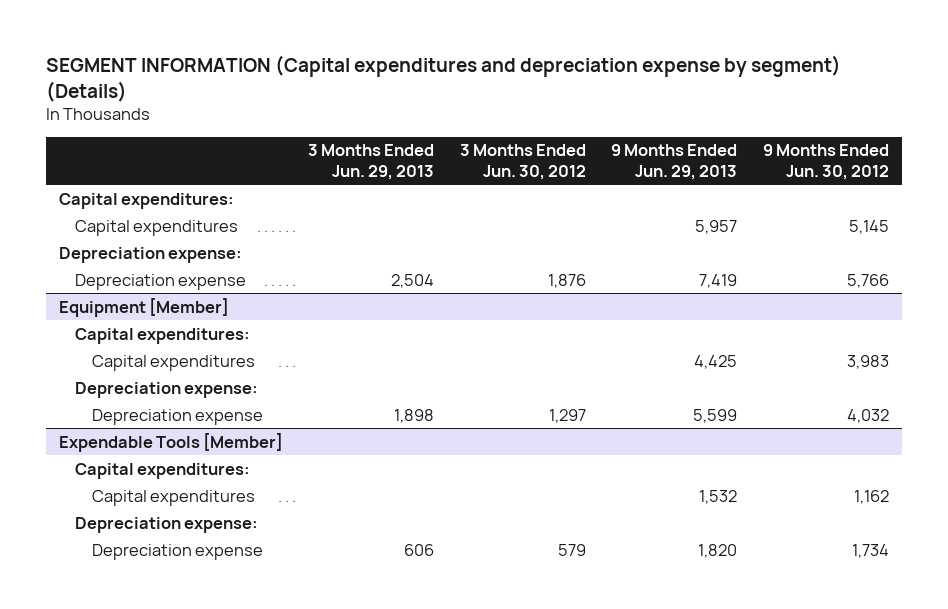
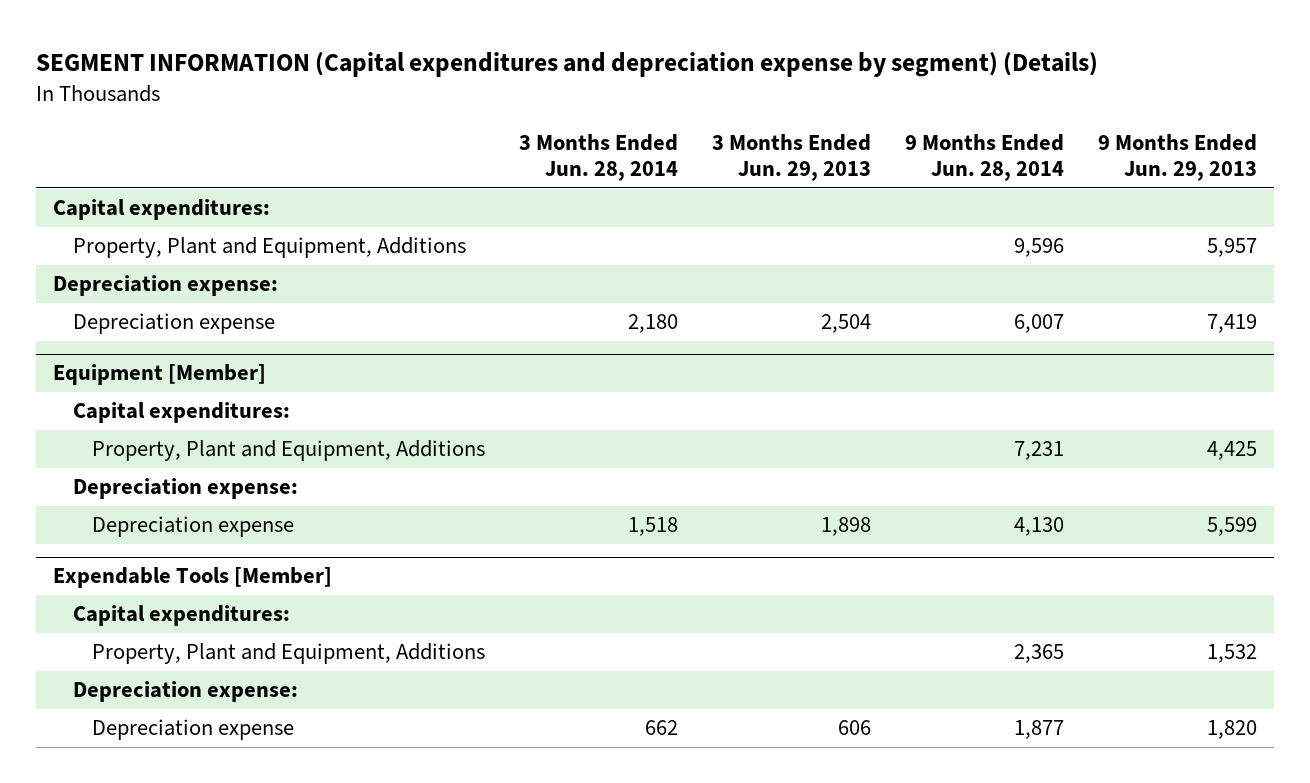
[459,144,586,180] 3 Months Ended Jun. 30, 2012 -> none
[762,144,889,180] 9 Months Ended Jun. 30, 2012 -> none
none -> [519,133,679,182] 3 Months Ended Jun. 28, 2014
none -> [904,133,1064,182] 9 Months Ended Jun. 28, 2014
[75,219,239,236] Capital expenditures -> [72,237,466,259] Property, Plant and Equipment, Additions
[92,354,256,371] Capital expenditures -> [92,440,486,462] Property, Plant and Equipment, Additions
[92,489,256,506] Capital expenditures -> [92,643,486,665] Property, Plant and Equipment, Additions

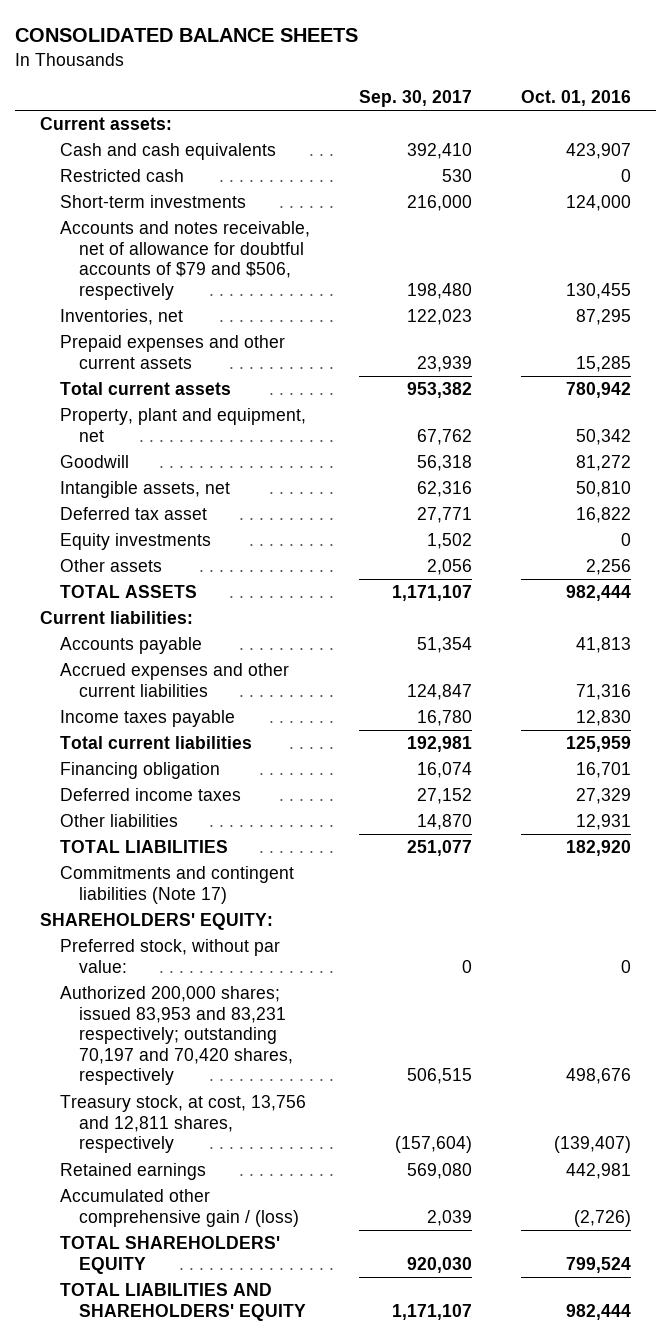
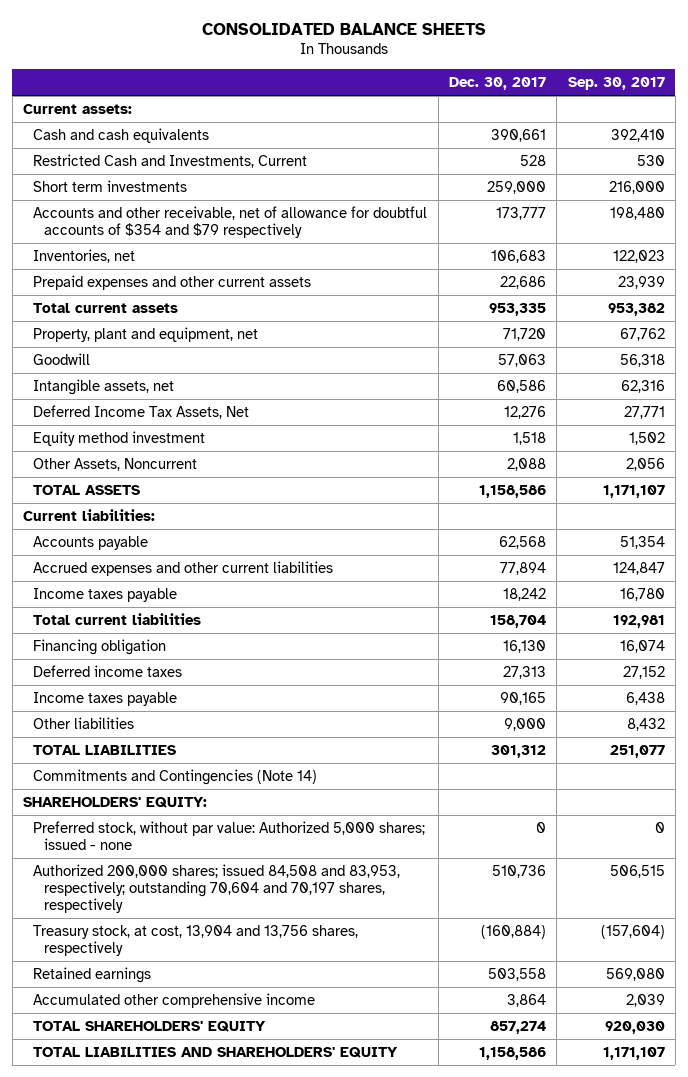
[521,89,632,106] Oct. 01, 2016 -> none
none -> [448,76,546,90] Dec. 30, 2017
[59,169,184,183] Restricted cash -> [33,154,308,169] Restricted Cash and Investments, Current
[59,195,246,209] Short-term investments -> [33,180,188,193] Short term investments
[59,221,310,300] Accounts and notes receivable, net of allowance for doubtful accounts of $79 and $506, respectively -> [33,206,428,238] Accounts and other receivable, net of allowance for doubtful accounts of $354 and $79 respectively
[59,507,207,521] Deferred tax asset -> [33,405,250,420] Deferred Income Tax Assets, Net
[59,533,211,551] Equity investments -> [33,431,206,447] Equity method investment
[59,559,162,573] Other assets -> [33,458,198,472] Other Assets, Noncurrent
none -> [33,692,178,707] Income taxes payable
[416,814,472,831] 14,870 -> [626,718,665,732] 8,432
[59,866,294,904] Commitments and contingent liabilities (Note 17) -> [33,769,318,786] Commitments and Contingencies (Note 14)
[59,939,280,973] Preferred stock, without par value: -> [33,821,426,850] Preferred stock, without par value: Authorized 5,000 shares; issued - none
[59,986,294,1086] Authorized 200,000 shares; issued 83,953 and 83,231 respectively; outstanding 70,197 and 70,420 shares, respectively -> [33,864,401,913] Authorized 200,000 shares; issued 84,508 and 83,953, respectively; outstanding 70,604 and 70,197 shares, respectively
[59,1095,306,1154] Treasury stock, at cost, 13,756 and 12,811 shares, respectively -> [33,925,359,956] Treasury stock, at cost, 13,904 and 13,756 shares, respectively
[59,1189,300,1227] Accumulated other comprehensive gain / (loss) -> [33,993,316,1009] Accumulated other comprehensive income

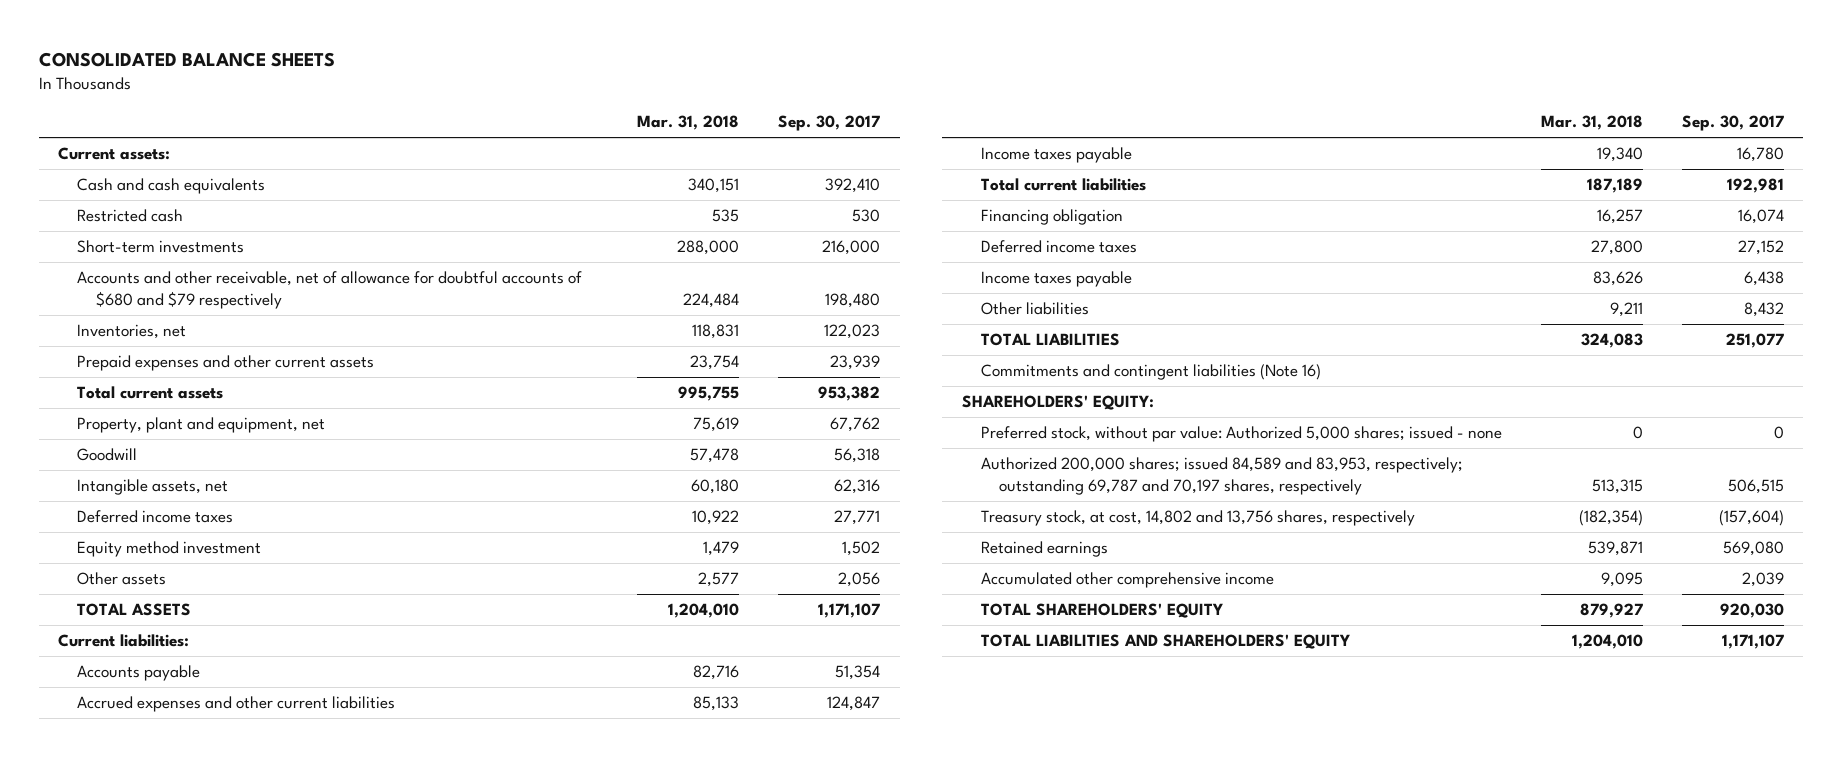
[448,76,546,90] Dec. 30, 2017 -> none
none -> [637,115,740,131] Mar. 31, 2018
[33,154,308,169] Restricted Cash and Investments, Current -> [77,209,184,223] Restricted cash
[33,180,188,193] Short term investments -> [77,240,245,254] Short-term investments
[33,206,428,238] Accounts and other receivable, net of allowance for doubtful accounts of $354 and $79 respectively -> [77,271,583,309] Accounts and other receivable, net of allowance for doubtful accounts of $680 and $79 respectively
[33,405,250,420] Deferred Income Tax Assets, Net -> [77,510,234,524] Deferred income taxes
[33,458,198,472] Other Assets, Noncurrent -> [77,572,167,586] Other assets
[33,769,318,786] Commitments and Contingencies (Note 14) -> [980,364,1321,381] Commitments and contingent liabilities (Note 16)
[33,864,401,913] Authorized 200,000 shares; issued 84,508 and 83,953, respectively; outstanding 70,604 and 70,197 shares, respectively -> [980,457,1463,495] Authorized 200,000 shares; issued 84,589 and 83,953, respectively; outstanding 69,787 and 70,197 shares, respectively
[33,925,359,956] Treasury stock, at cost, 13,904 and 13,756 shares, respectively -> [980,510,1415,527] Treasury stock, at cost, 14,802 and 13,756 shares, respectively

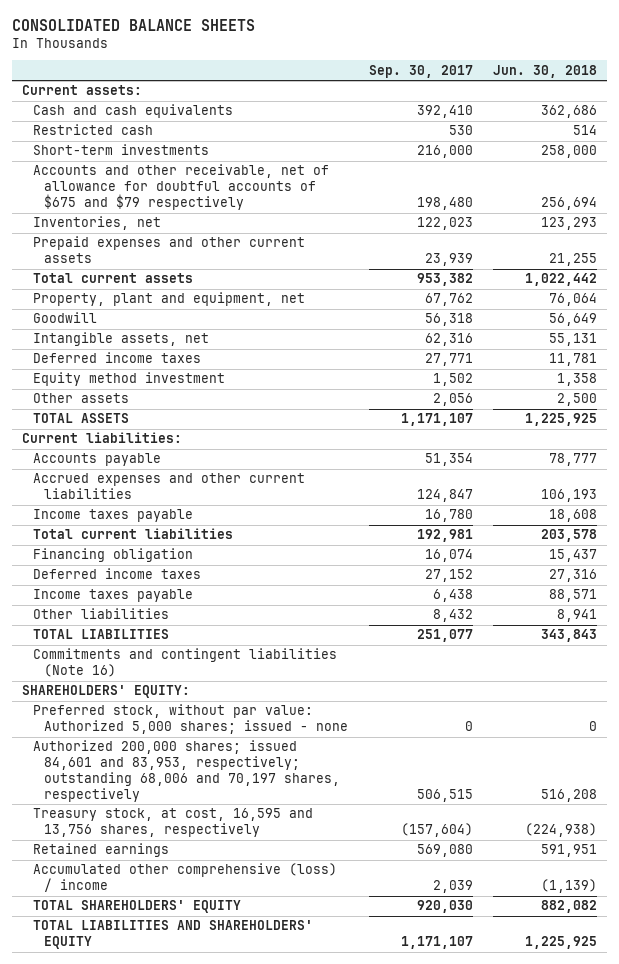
[637,115,740,131] Mar. 31, 2018 -> none
none -> [493,64,598,78] Jun. 30, 2018
[77,271,583,309] Accounts and other receivable, net of allowance for doubtful accounts of $680 and $79 respectively -> [33,164,330,211] Accounts and other receivable, net of allowance for doubtful accounts of $675 and $79 respectively
[980,457,1463,495] Authorized 200,000 shares; issued 84,589 and 83,953, respectively; outstanding 69,787 and 70,197 shares, respectively -> [33,740,341,803] Authorized 200,000 shares; issued 84,601 and 83,953, respectively; outstanding 68,006 and 70,197 shares, respectively
[980,510,1415,527] Treasury stock, at cost, 14,802 and 13,756 shares, respectively -> [33,808,314,838] Treasury stock, at cost, 16,595 and 13,756 shares, respectively
[980,572,1274,589] Accumulated other comprehensive income -> [33,863,338,893] Accumulated other comprehensive (loss) / income

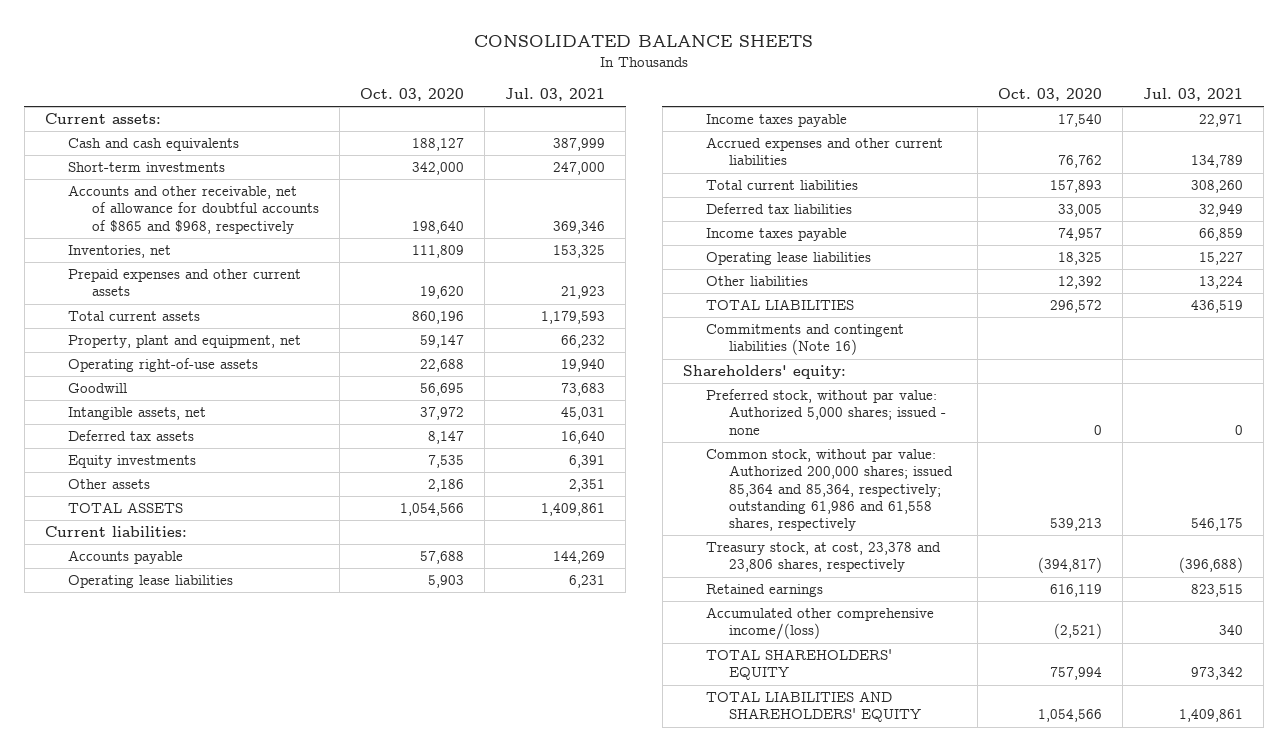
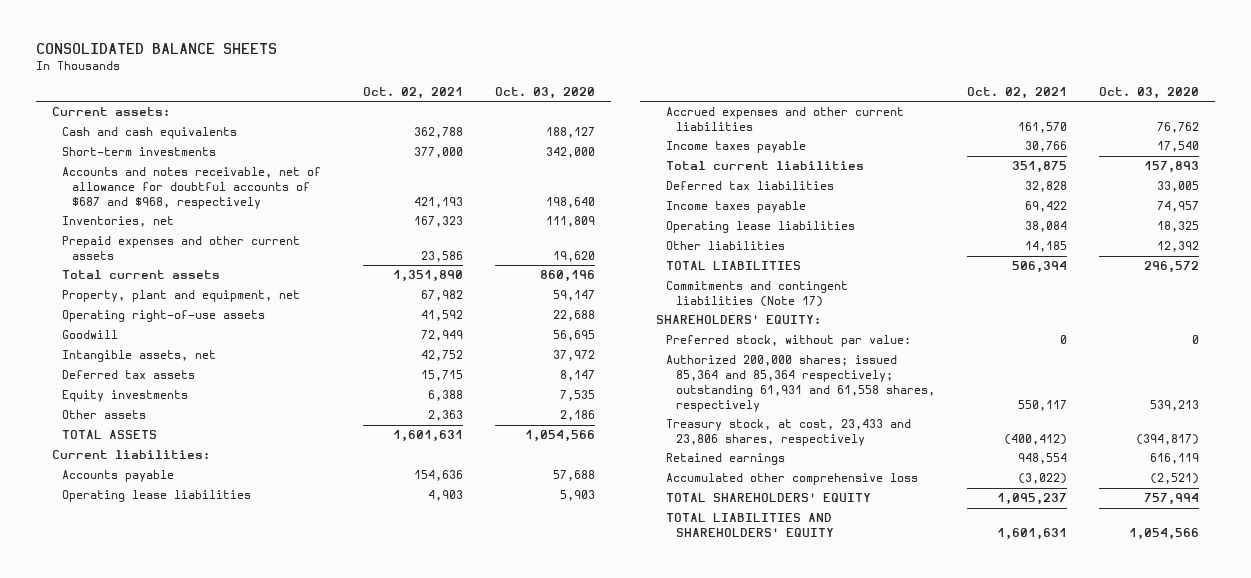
[505,87,606,101] Jul. 03, 2021 -> none
none -> [362,86,463,99] Oct. 02, 2021
[68,185,319,234] Accounts and other receivable, net of allowance for doubtful accounts of $865 and $968, respectively -> [61,167,321,209] Accounts and notes receivable, net of allowance for doubtful accounts of $687 and $968, respectively
[706,114,848,128] Income taxes payable -> [665,141,806,154] Income taxes payable
[706,324,905,356] Commitments and contingent liabilities (Note 16) -> [665,281,848,307] Commitments and contingent liabilities (Note 17)
[683,365,847,380] Shareholders' equity: -> [656,315,822,325] SHAREHOLDERS' EQUITY:
[706,389,947,435] Preferred stock, without par value: Authorized 5,000 shares; issued - none -> [665,335,911,348] Preferred stock, without par value:
[706,449,954,532] Common stock, without par value: Authorized 200,000 shares; issued 85,364 and 85,364, respectively; outstanding 61,986 and 61,558 shares, respectively -> [665,355,935,412] Authorized 200,000 shares; issued 85,364 and 85,364 respectively; outstanding 61,931 and 61,558 shares, respectively
[706,542,942,573] Treasury stock, at cost, 23,378 and 23,806 shares, respectively -> [665,419,911,446] Treasury stock, at cost, 23,433 and 23,806 shares, respectively
[706,607,935,641] Accumulated other comprehensive income/(loss) -> [665,473,918,486] Accumulated other comprehensive loss

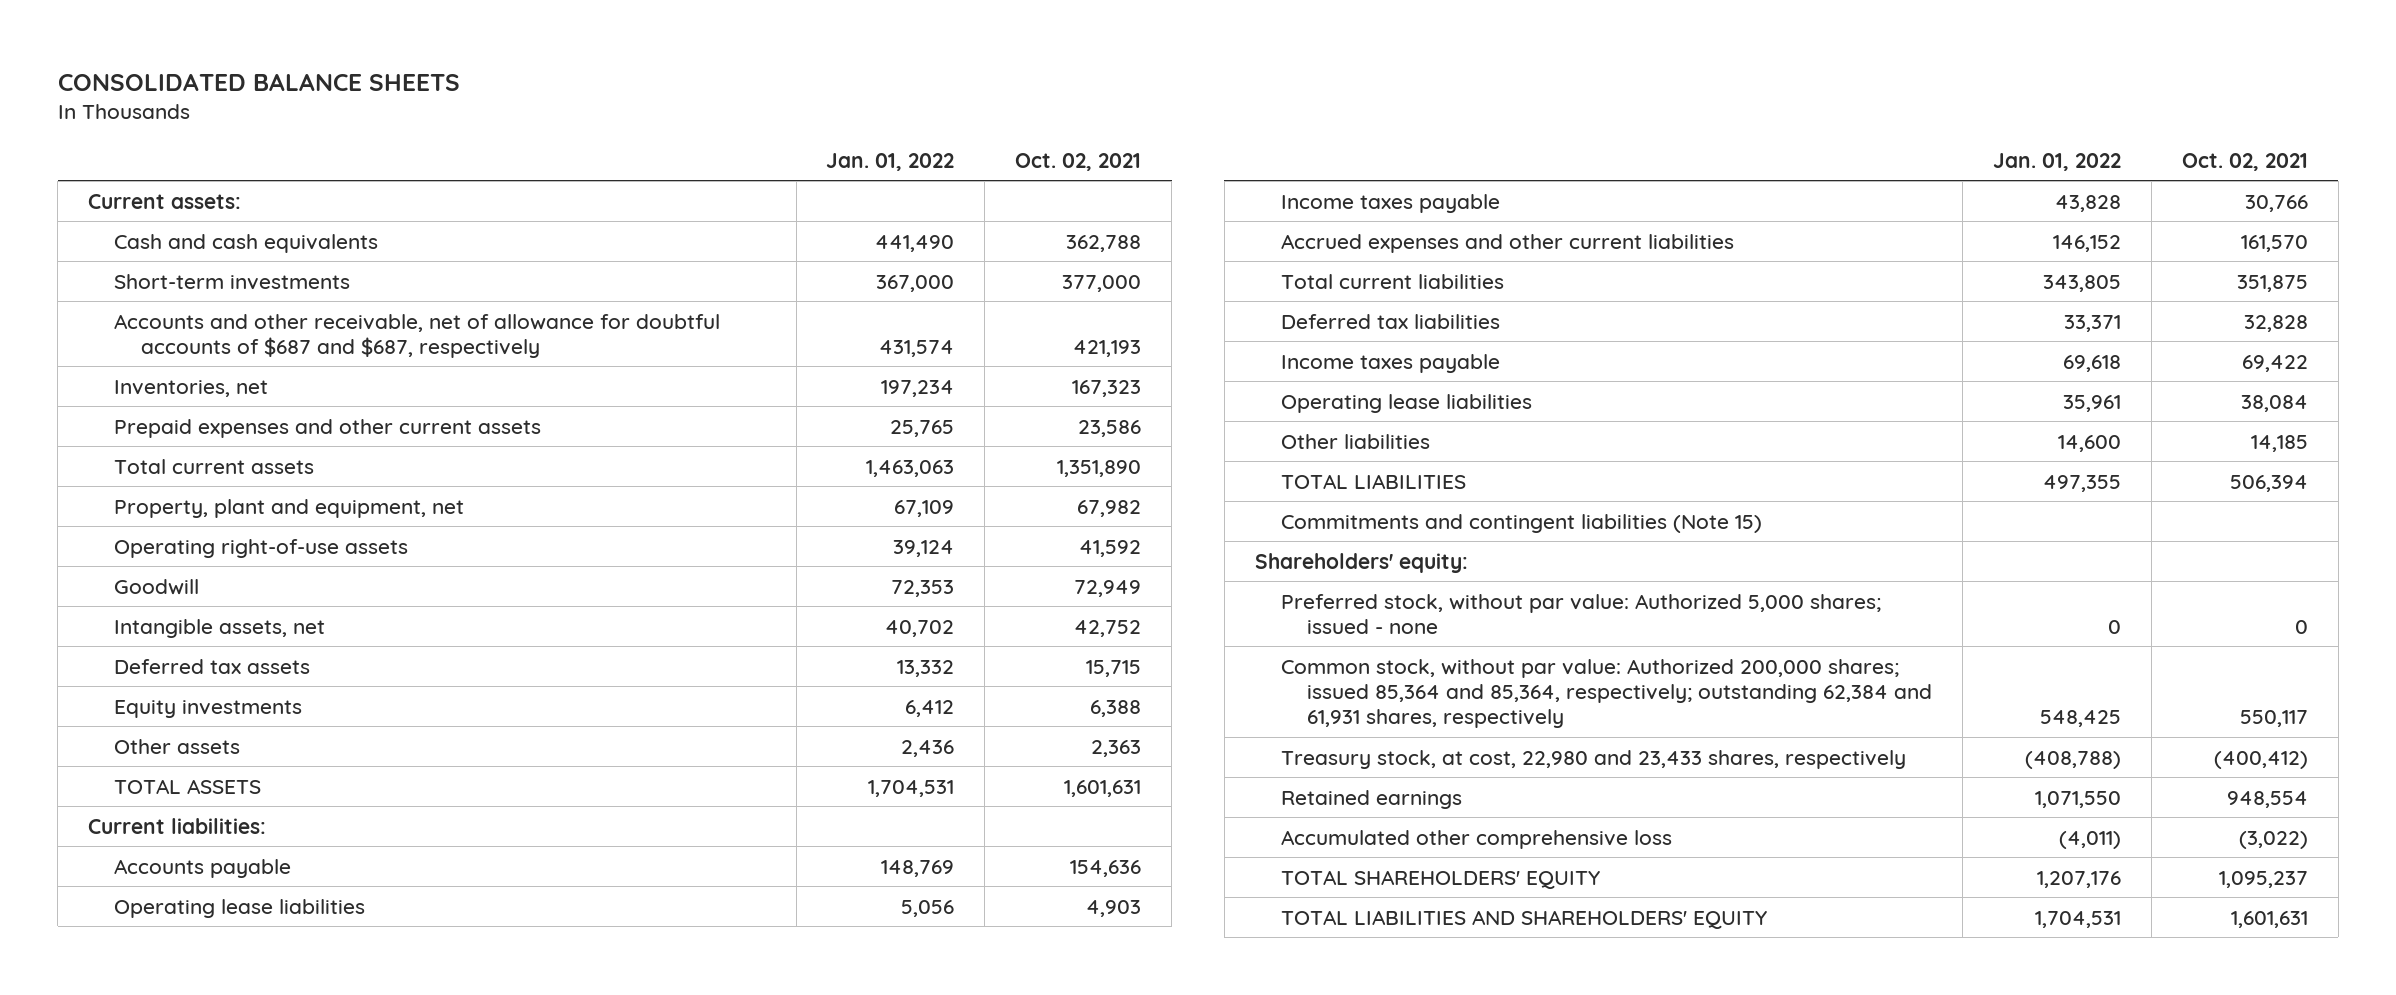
[494,86,595,99] Oct. 03, 2020 -> none
none -> [826,152,955,171] Jan. 01, 2022
[61,167,321,209] Accounts and notes receivable, net of allowance for doubtful accounts of $687 and $968, respectively -> [114,313,721,358] Accounts and other receivable, net of allowance for doubtful accounts of $687 and $687, respectively
[665,107,904,131] Accrued expenses and other current liabilities -> [1280,233,1734,253] Accrued expenses and other current liabilities
[665,281,848,307] Commitments and contingent liabilities (Note 17) -> [1280,513,1762,533] Commitments and contingent liabilities (Note 15)
[656,315,822,325] SHAREHOLDERS' EQUITY: -> [1254,552,1468,573] Shareholders' equity:
[665,335,911,348] Preferred stock, without par value: -> [1280,593,1881,634] Preferred stock, without par value: Authorized 5,000 shares; issued - none
[665,355,935,412] Authorized 200,000 shares; issued 85,364 and 85,364 respectively; outstanding 61,931 and 61,558 shares, respectively -> [1280,658,1933,728] Common stock, without par value: Authorized 200,000 shares; issued 85,364 and 85,364, respectively; outstanding 62,384 and 61,931 shares, respectively
[665,419,911,446] Treasury stock, at cost, 23,433 and 23,806 shares, respectively -> [1280,749,1906,769] Treasury stock, at cost, 22,980 and 23,433 shares, respectively

